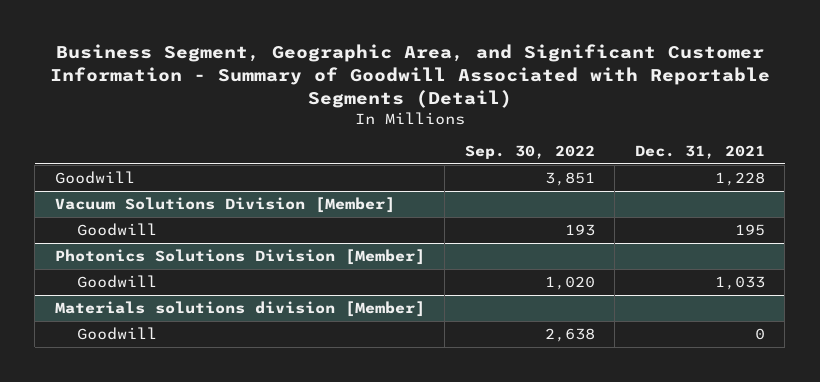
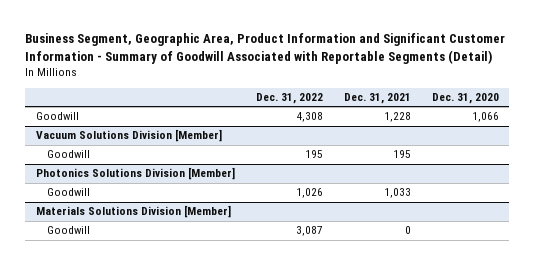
[49,43,770,108] Business Segment, Geographic Area, and Significant Customer Information - Summary of Goodwill Associated with Reportable Segments (Detail) -> [25,33,506,64] Business Segment, Geographic Area, Product Information and Significant Customer Information - Summary of Goodwill Associated with Reportable Segments (Detail)
[464,145,595,160] Sep. 30, 2022 -> none
none -> [255,93,323,105] Dec. 31, 2022
none -> [431,93,499,105] Dec. 31, 2020
[54,300,425,317] Materials solutions division [Member] -> [35,205,231,219] Materials Solutions Division [Member]

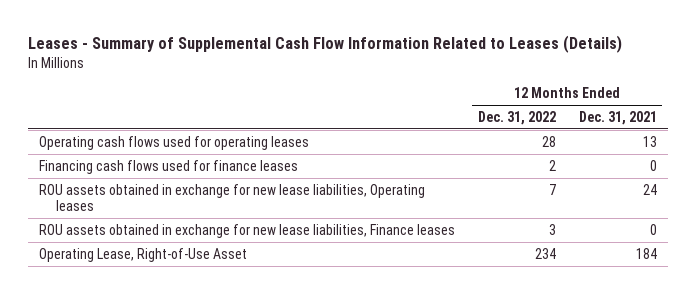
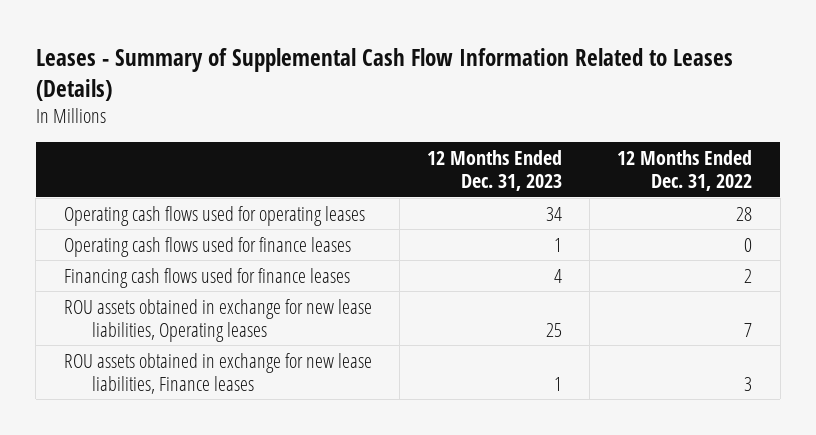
[578,110,657,125] Dec. 31, 2021 -> none
none -> [427,150,563,192] 12 Months Ended Dec. 31, 2023
none -> [63,236,351,257] Operating cash flows used for finance leases
[39,247,248,262] Operating Lease, Right-of-Use Asset -> none

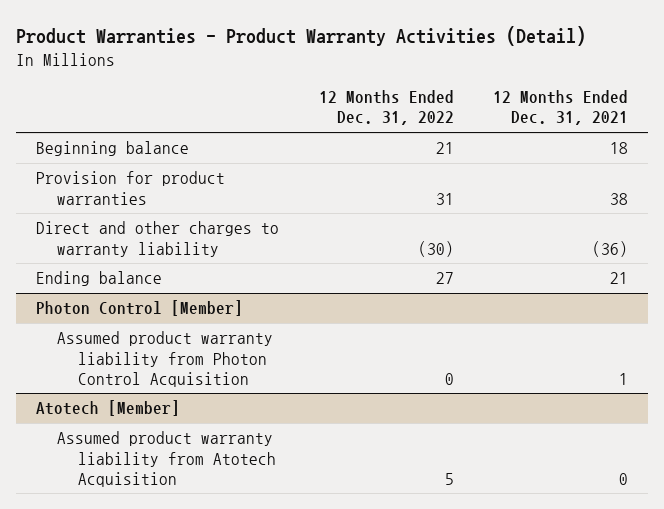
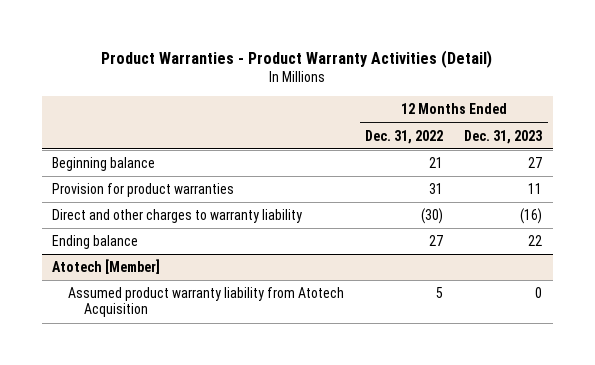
[493,90,629,126] 12 Months Ended Dec. 31, 2021 -> none
none -> [464,129,543,144] Dec. 31, 2023
[35,300,243,317] Photon Control [Member] -> none
[57,331,274,387] Assumed product warranty liability from Photon Control Acquisition -> none

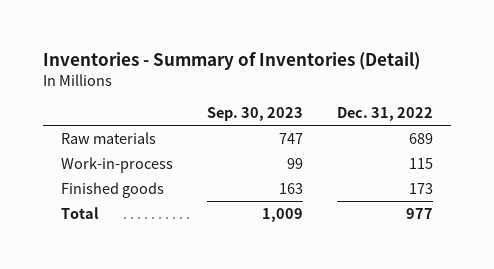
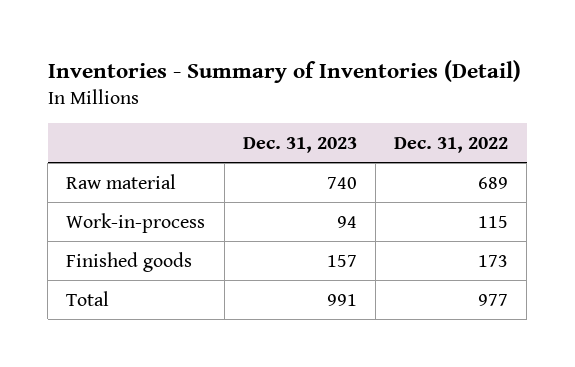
[207,107,304,122] Sep. 30, 2023 -> none
none -> [242,136,357,153] Dec. 31, 2023
[60,131,156,144] Raw materials -> [66,173,177,189] Raw material

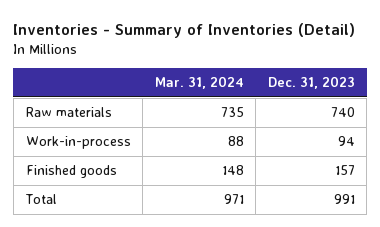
[394,136,509,153] Dec. 31, 2022 -> none
none -> [154,76,244,90] Mar. 31, 2024
[66,173,177,189] Raw material -> [25,107,112,118] Raw materials

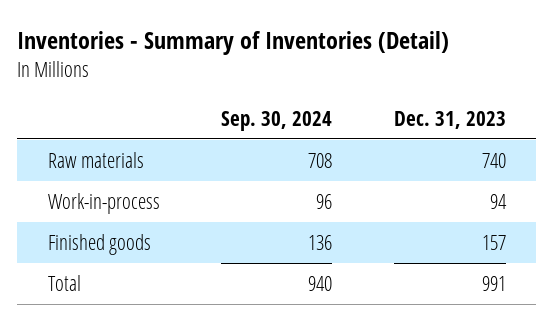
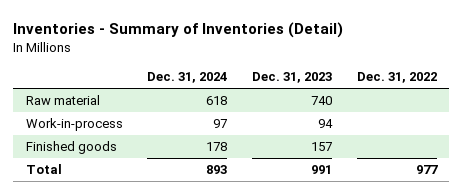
[221,110,333,131] Sep. 30, 2024 -> none
none -> [147,72,228,84] Dec. 31, 2024
none -> [356,72,437,84] Dec. 31, 2022
[47,151,144,168] Raw materials -> [25,95,100,106] Raw material

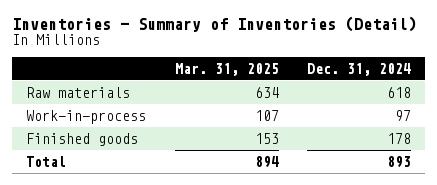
[251,72,332,84] Dec. 31, 2023 -> none
[356,72,437,84] Dec. 31, 2022 -> none
none -> [174,62,279,76] Mar. 31, 2025
[25,95,100,106] Raw material -> [26,86,131,98] Raw materials

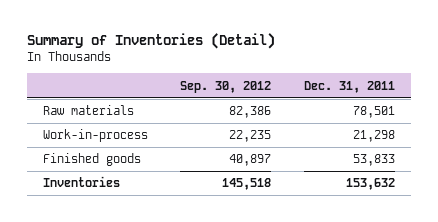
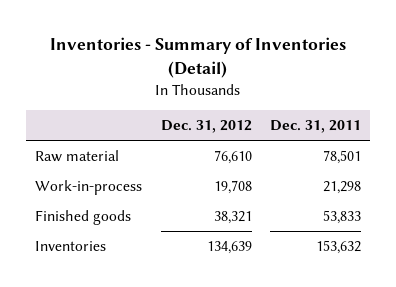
[26,33,275,50] Summary of Inventories (Detail) -> [50,36,347,78] Inventories - Summary of Inventories (Detail)
[180,80,272,93] Sep. 30, 2012 -> none
none -> [160,120,252,134] Dec. 31, 2012
[42,105,134,116] Raw materials -> [35,150,120,163] Raw material

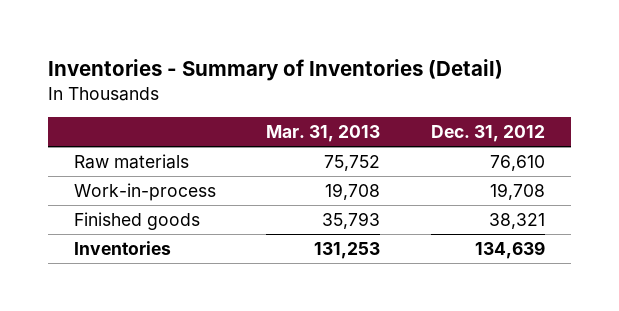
[270,120,362,134] Dec. 31, 2011 -> none
none -> [266,125,381,143] Mar. 31, 2013
[35,150,120,163] Raw material -> [73,153,189,169] Raw materials

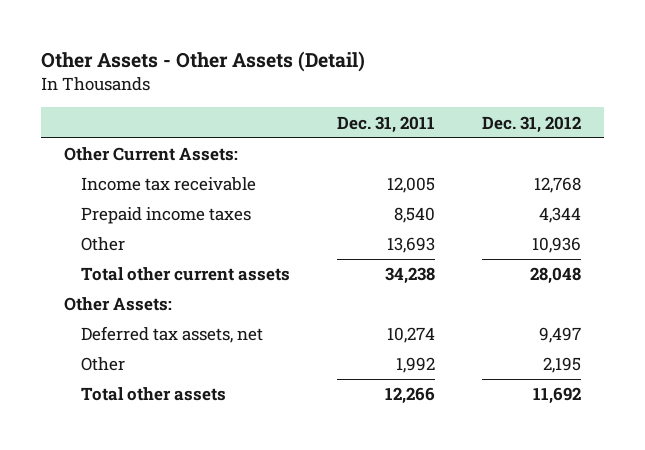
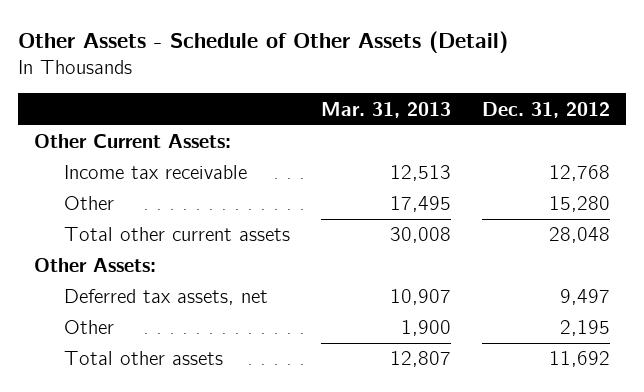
[40,51,365,73] Other Assets - Other Assets (Detail) -> [17,30,508,53] Other Assets - Schedule of Other Assets (Detail)
[336,115,435,133] Dec. 31, 2011 -> none
none -> [321,101,452,118] Mar. 31, 2013
[80,207,251,225] Prepaid income taxes -> none
[531,237,581,254] 10,936 -> [549,196,611,213] 15,280

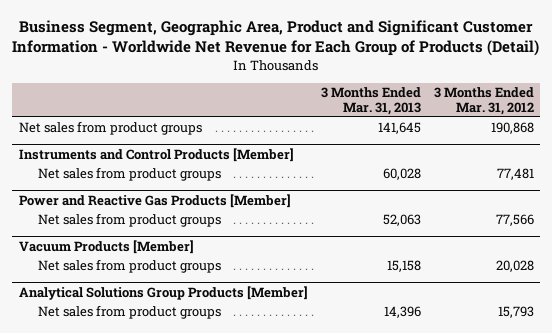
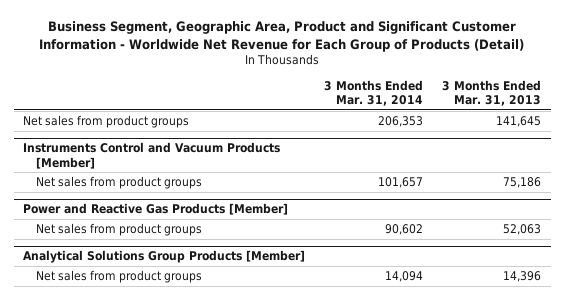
[433,86,534,115] 3 Months Ended Mar. 31, 2012 -> none
none -> [324,79,424,106] 3 Months Ended Mar. 31, 2014
[18,147,294,162] Instruments and Control Products [Member] -> [23,142,281,169] Instruments Control and Vacuum Products [Member]
[382,168,421,181] 60,028 -> [503,176,542,188] 75,186
[18,239,194,254] Vacuum Products [Member] -> none
[38,259,222,274] Net sales from product groups -> none

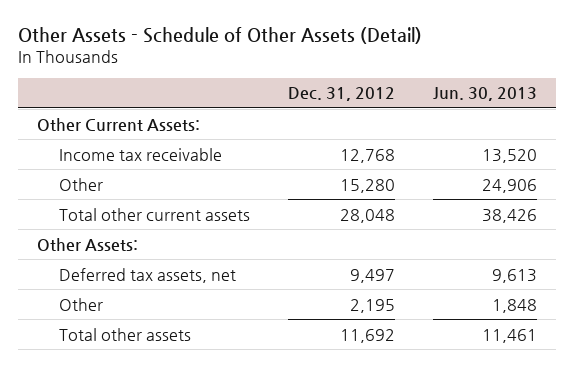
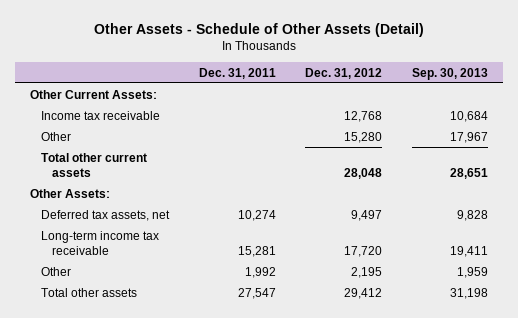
[433,87,538,102] Jun. 30, 2013 -> none
none -> [198,67,276,79] Dec. 31, 2011
none -> [412,67,489,80] Sep. 30, 2013
none -> [40,230,159,255] Long-term income tax receivable
[339,328,395,343] 11,692 -> [344,287,383,299] 29,412

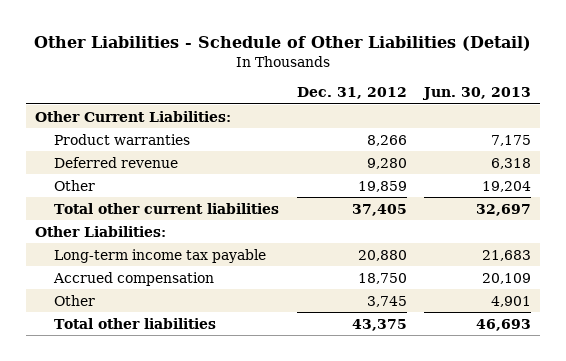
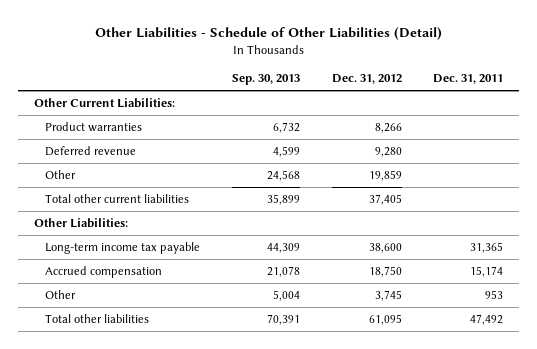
[422,87,532,101] Jun. 30, 2013 -> none
none -> [231,74,300,86] Sep. 30, 2013
none -> [433,74,504,85] Dec. 31, 2011
[357,249,407,261] 20,880 -> [368,242,402,253] 38,600
[351,318,407,331] 43,375 -> [368,313,402,325] 61,095

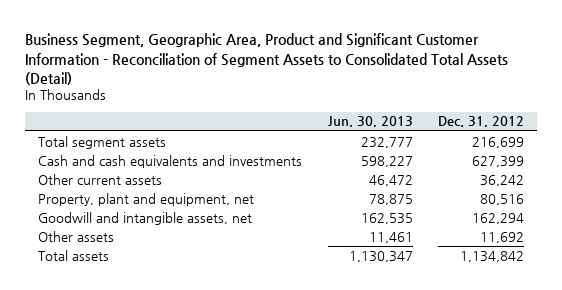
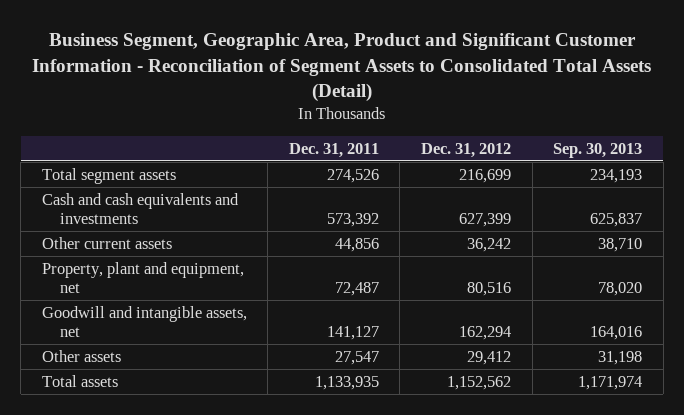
[327,116,413,128] Jun. 30, 2013 -> none
none -> [288,142,379,158] Dec. 31, 2011
none -> [553,142,643,158] Sep. 30, 2013
[480,231,525,243] 11,692 -> [467,350,512,365] 29,412
[460,250,525,262] 1,134,842 -> [447,375,512,390] 1,152,562

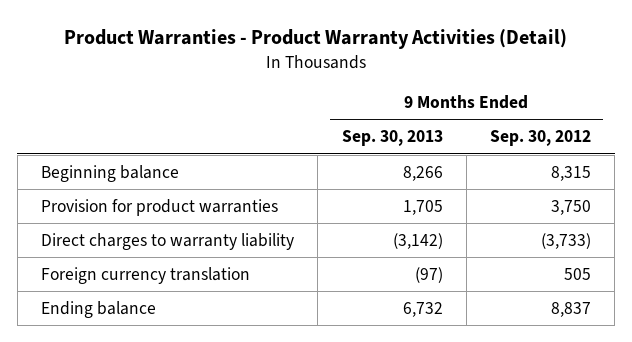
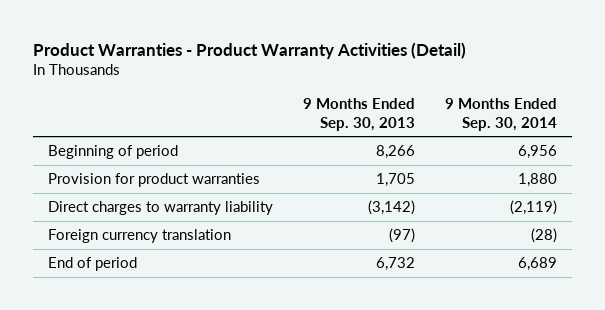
[490,130,592,147] Sep. 30, 2012 -> none
none -> [445,98,558,131] 9 Months Ended Sep. 30, 2014
[40,164,179,182] Beginning balance -> [47,145,178,160] Beginning of period
[40,300,156,318] Ending balance -> [47,257,137,272] End of period

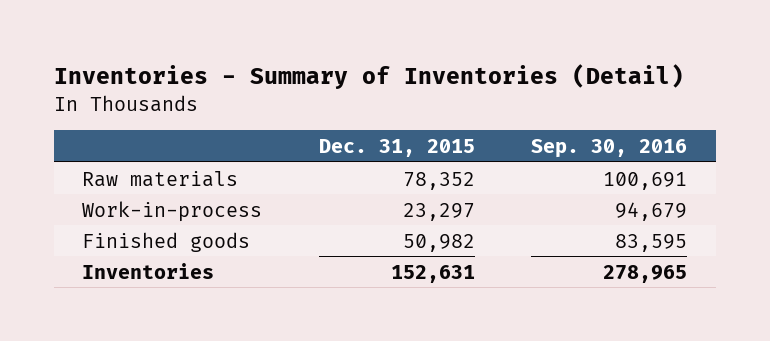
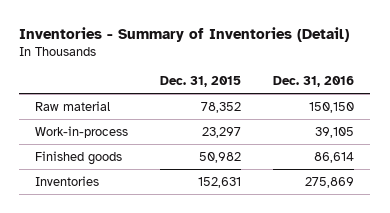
[531,138,688,158] Sep. 30, 2016 -> none
none -> [273,76,355,88] Dec. 31, 2016
[82,170,239,187] Raw materials -> [35,100,111,111] Raw material

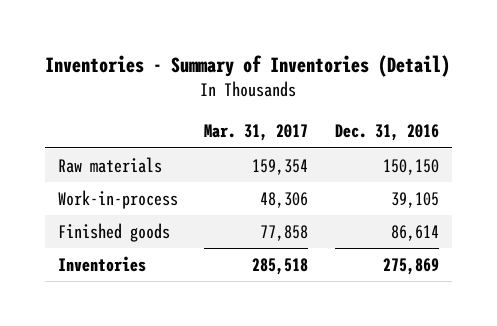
[160,76,242,88] Dec. 31, 2015 -> none
none -> [204,124,309,142] Mar. 31, 2017
[35,100,111,111] Raw material -> [57,156,162,173] Raw materials

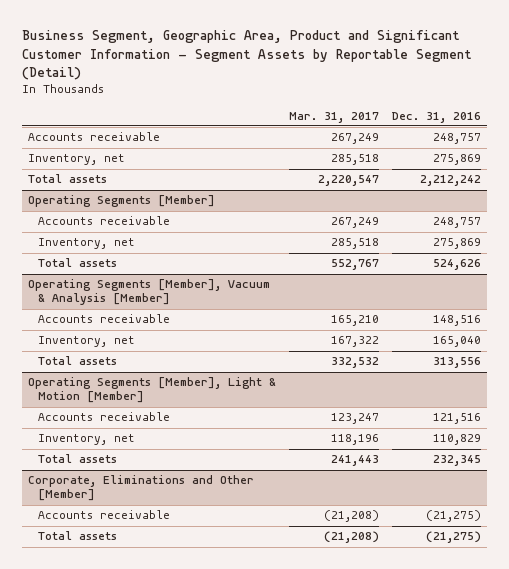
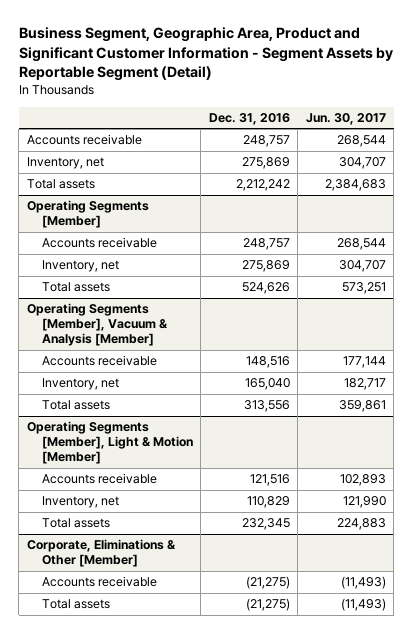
[288,111,379,123] Mar. 31, 2017 -> none
none -> [305,112,386,125] Jun. 30, 2017
[27,475,254,502] Corporate, Eliminations and Other [Member] -> [26,539,176,568] Corporate, Eliminations & Other [Member]

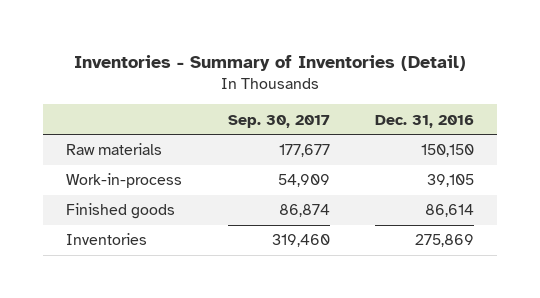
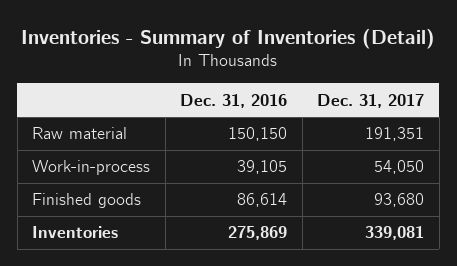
[227,114,330,128] Sep. 30, 2017 -> none
none -> [317,93,425,108] Dec. 31, 2017
[66,143,163,156] Raw materials -> [32,127,128,140] Raw material

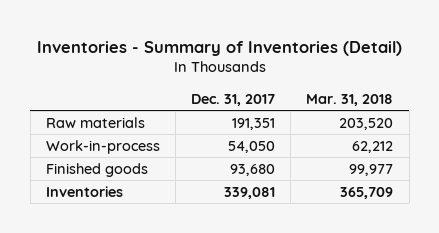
[180,93,288,108] Dec. 31, 2016 -> none
none -> [306,93,394,106] Mar. 31, 2018
[32,127,128,140] Raw material -> [46,116,146,128] Raw materials

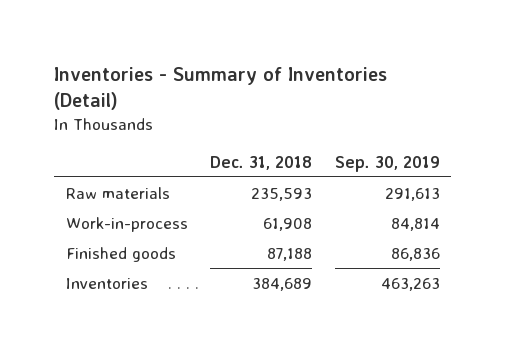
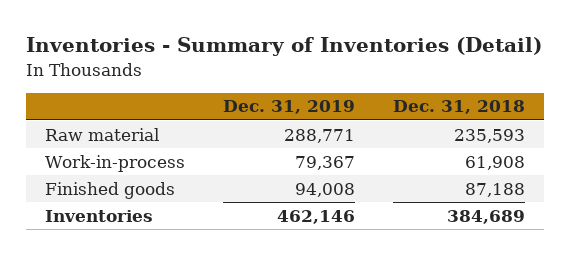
[334,155,440,172] Sep. 30, 2019 -> none
none -> [222,100,355,115] Dec. 31, 2019
[65,186,170,199] Raw materials -> [44,127,159,141] Raw material

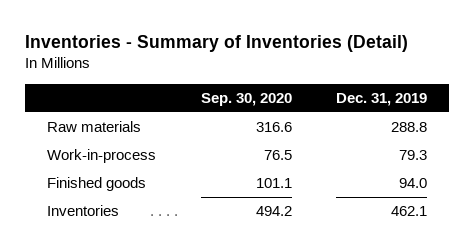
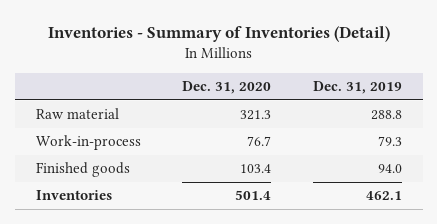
[200,92,292,106] Sep. 30, 2020 -> none
none -> [182,81,272,95] Dec. 31, 2020
[46,121,141,133] Raw materials -> [35,108,119,120] Raw material

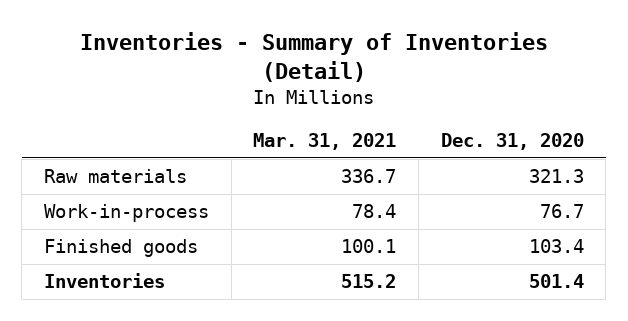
[312,81,402,95] Dec. 31, 2019 -> none
none -> [253,132,397,150] Mar. 31, 2021
[35,108,119,120] Raw material -> [43,169,187,184] Raw materials

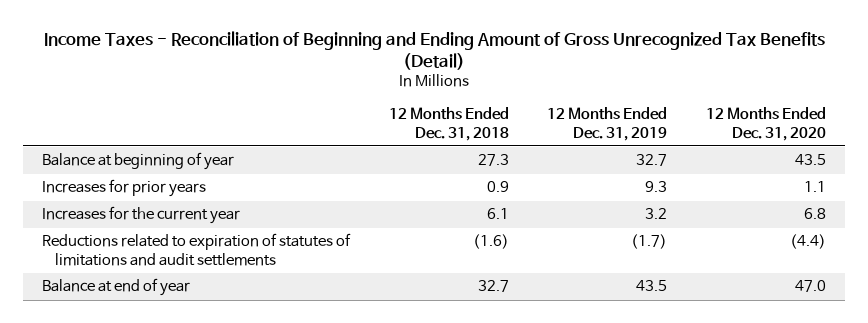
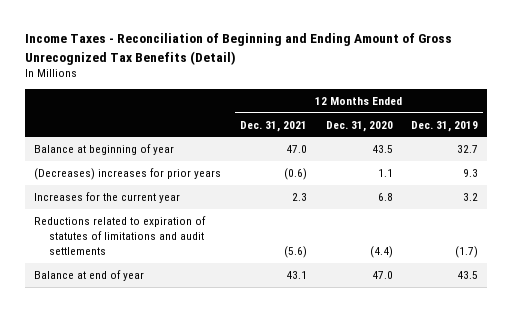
[388,107,509,141] 12 Months Ended Dec. 31, 2018 -> none
none -> [239,120,307,132] Dec. 31, 2021
[41,179,206,198] Increases for prior years -> [34,167,222,180] (Decreases) increases for prior years

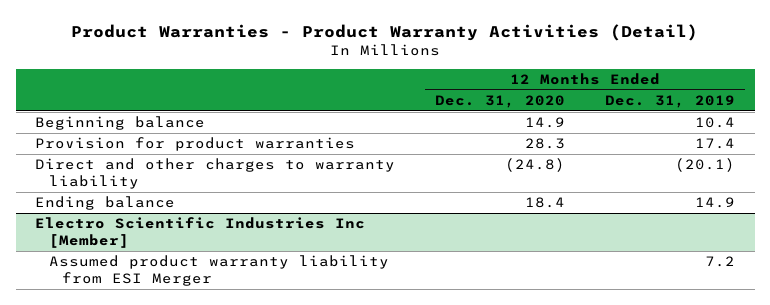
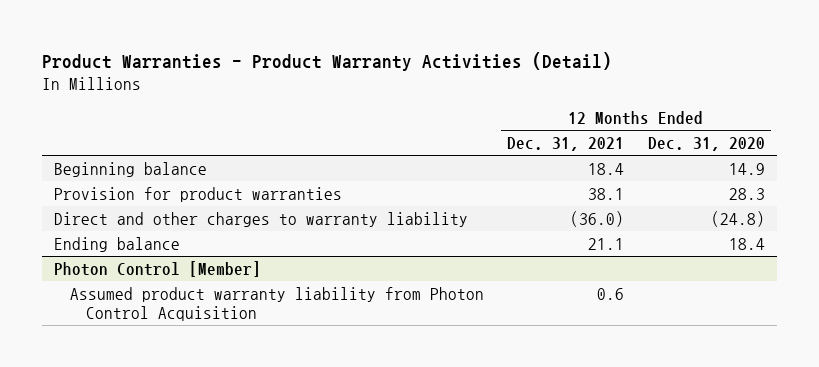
[604,94,735,108] Dec. 31, 2019 -> none
none -> [507,137,625,152] Dec. 31, 2021
[35,217,366,248] Electro Scientific Industries Inc [Member] -> none
none -> [53,260,261,277] Photon Control [Member]
[48,255,389,286] Assumed product warranty liability from ESI Merger -> [69,286,484,321] Assumed product warranty liability from Photon Control Acquisition

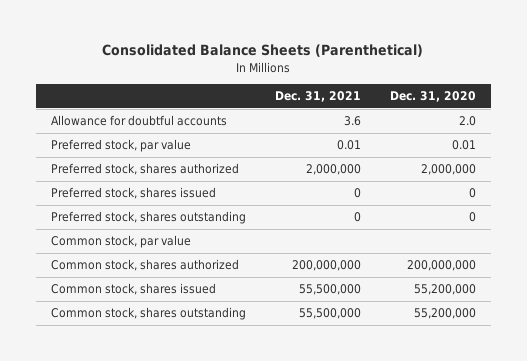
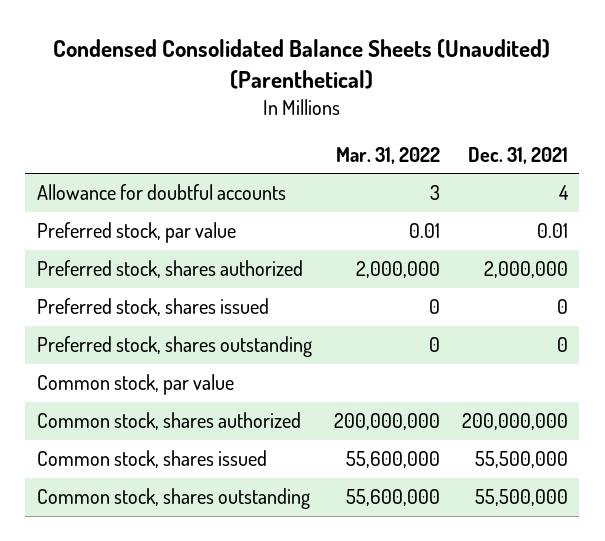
[102,44,424,58] Consolidated Balance Sheets (Parenthetical) -> [53,38,551,90] Condensed Consolidated Balance Sheets (Unaudited) (Parenthetical)
[390,91,477,103] Dec. 31, 2020 -> none
none -> [335,146,440,164] Mar. 31, 2022
[343,116,361,127] 3.6 -> [559,185,570,201] 4

